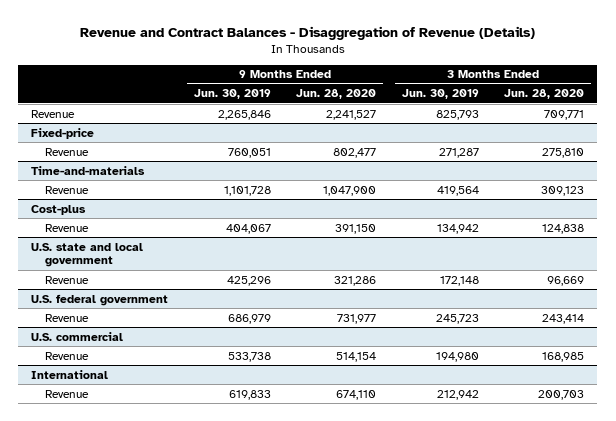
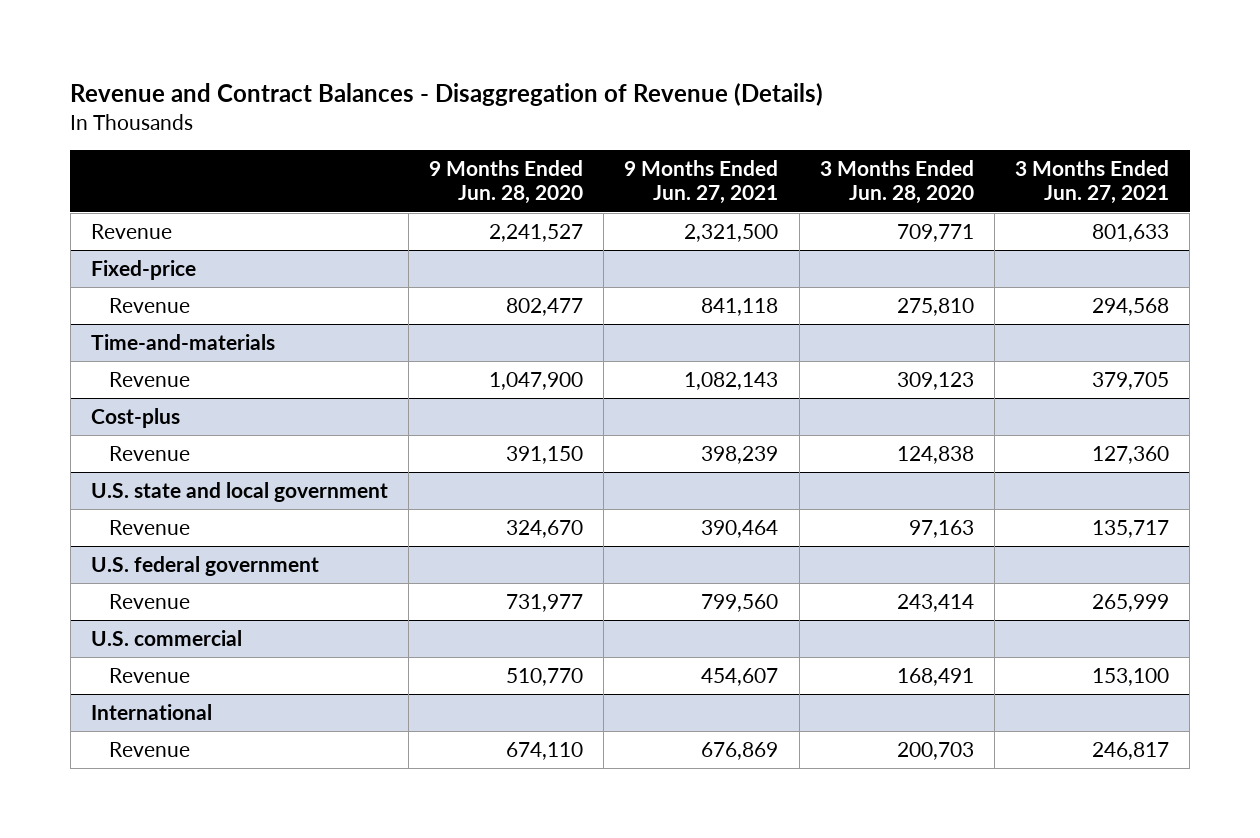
[193,89,271,100] Jun. 30, 2019 -> none
[401,89,479,100] Jun. 30, 2019 -> none
none -> [624,160,779,205] 9 Months Ended Jun. 27, 2021
none -> [1015,160,1170,205] 3 Months Ended Jun. 27, 2021
[334,275,377,286] 321,286 -> [506,519,584,538] 324,670
[547,275,585,286] 96,669 -> [908,519,974,538] 97,163
[336,351,377,362] 514,154 -> [506,667,584,686] 510,770
[542,351,585,362] 168,985 -> [896,667,974,686] 168,491

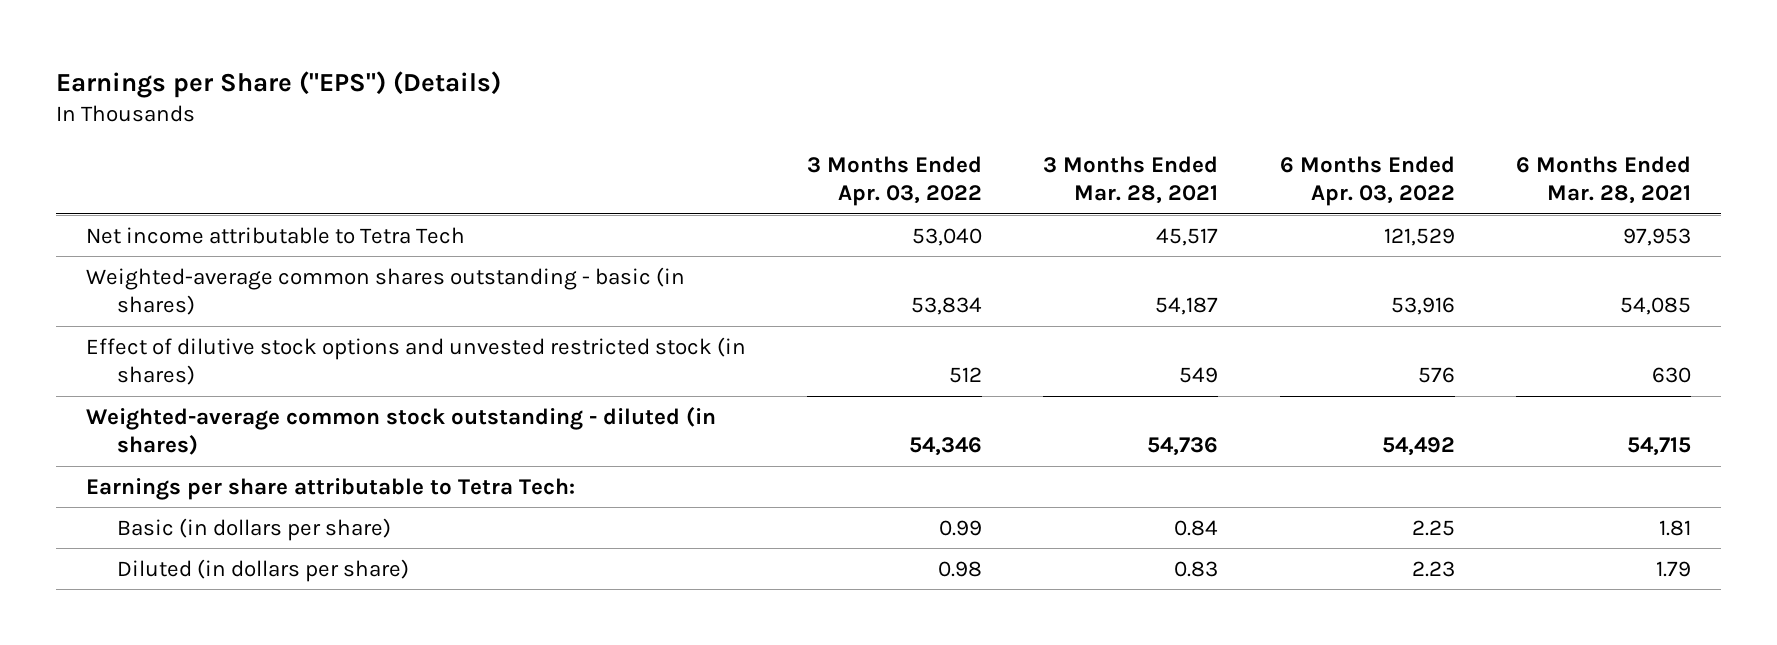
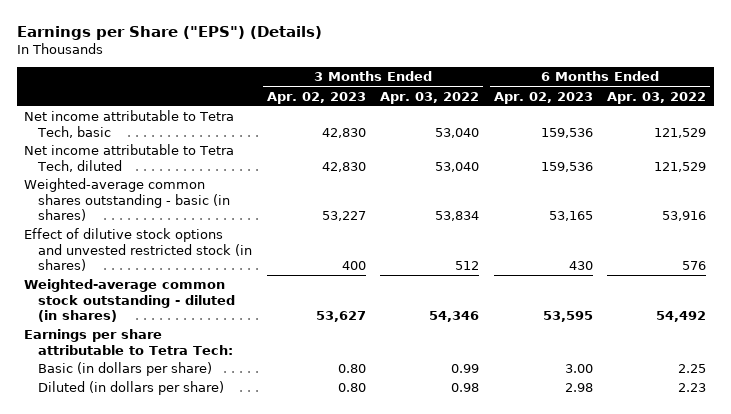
[1043,155,1219,205] 3 Months Ended Mar. 28, 2021 -> none
[1515,155,1691,205] 6 Months Ended Mar. 28, 2021 -> none
none -> [266,91,366,104] Apr. 02, 2023
none -> [493,91,593,104] Apr. 02, 2023
[86,226,466,244] Net income attributable to Tetra Tech -> [24,110,235,138] Net income attributable to Tetra Tech, basic
none -> [24,144,235,172] Net income attributable to Tetra Tech, diluted

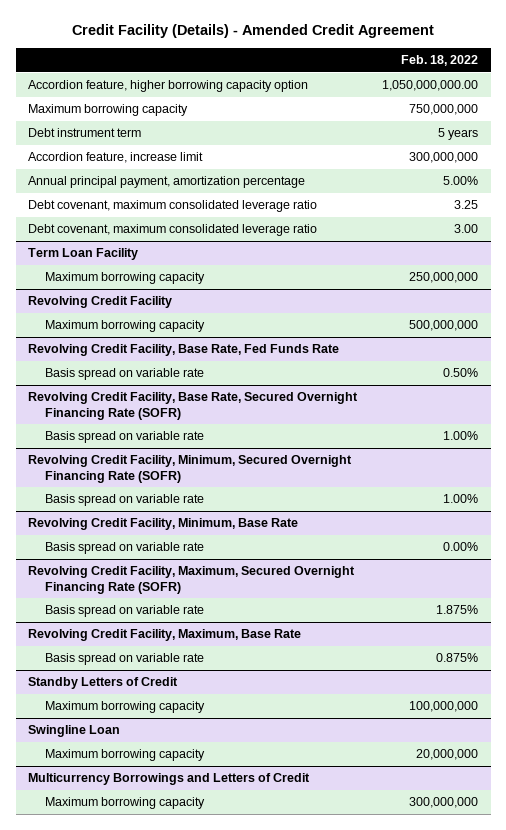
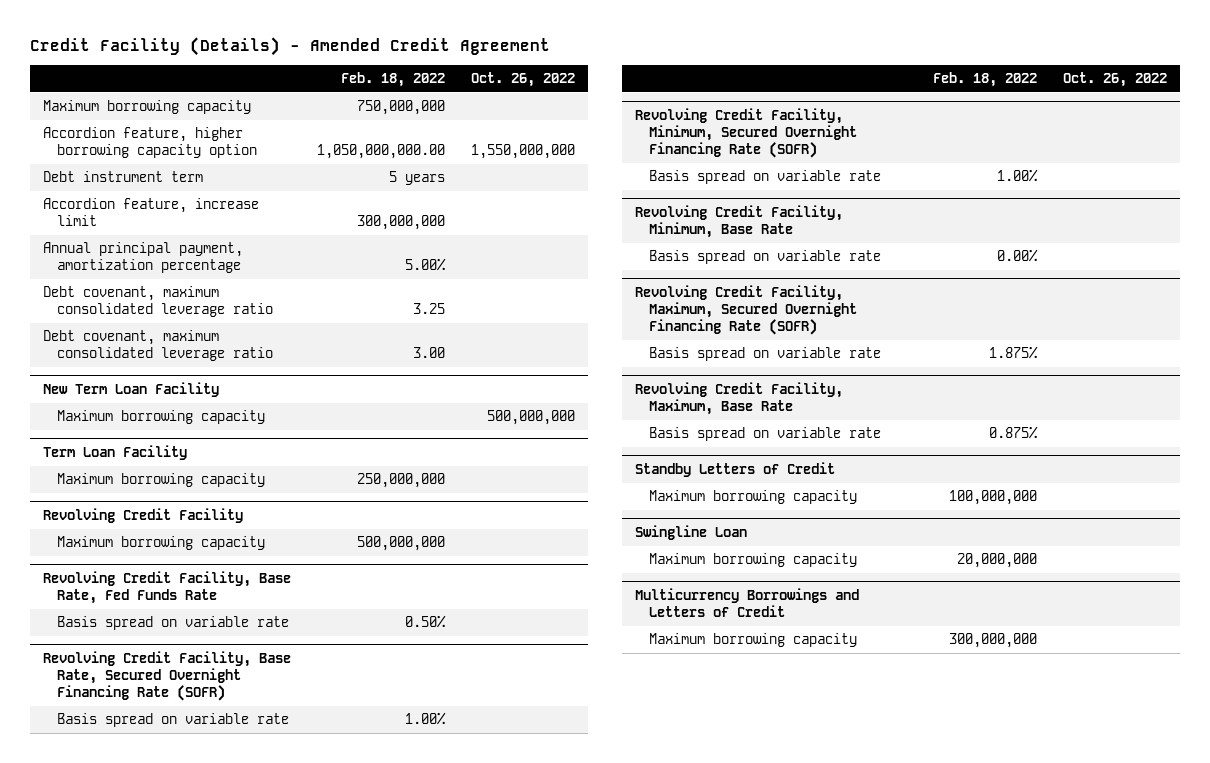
none -> [470,71,575,87] Oct. 26, 2022
[28,80,309,93] Accordion feature, higher borrowing capacity option -> [42,127,257,159] Accordion feature, higher borrowing capacity option
none -> [42,381,219,397] New Term Loan Facility
none -> [56,410,265,425] Maximum borrowing capacity

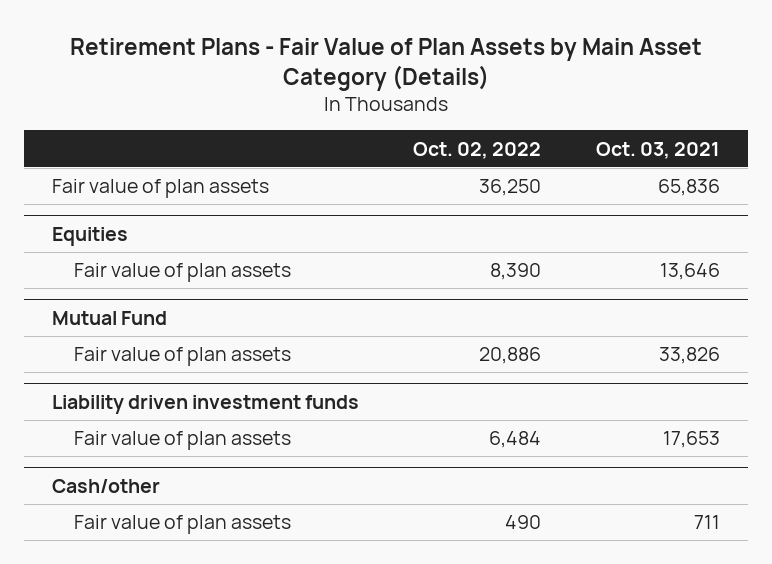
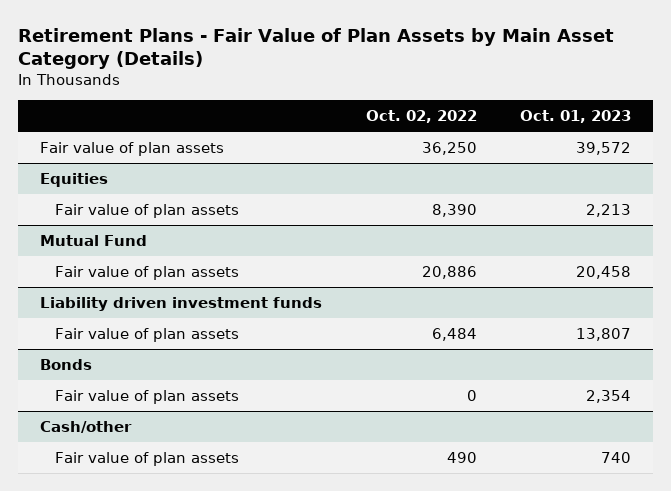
[596,141,721,159] Oct. 03, 2021 -> none
none -> [520,110,632,124] Oct. 01, 2023
none -> [40,359,93,371] Bonds
none -> [54,390,239,405] Fair value of plan assets

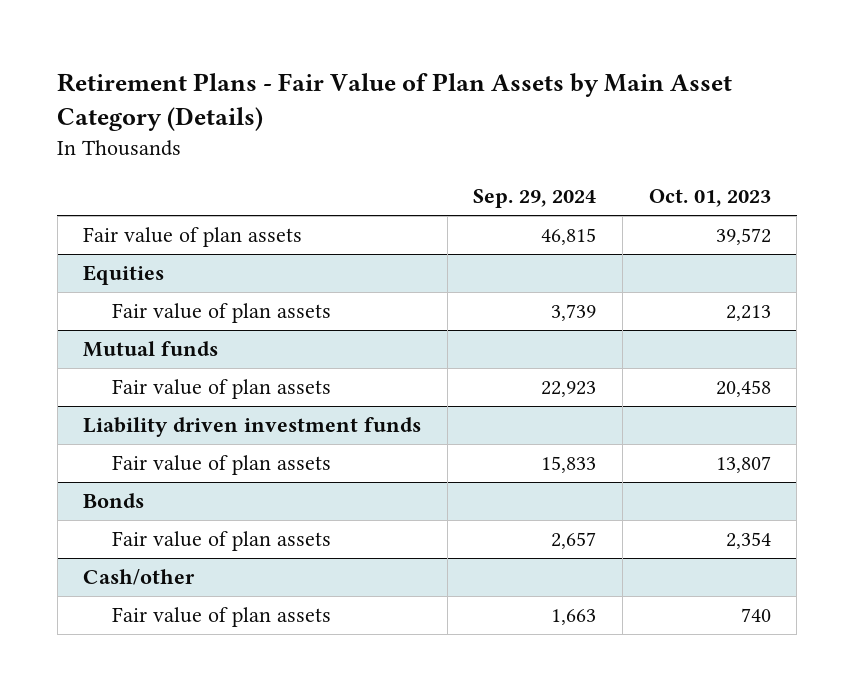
[365,110,477,124] Oct. 02, 2022 -> none
none -> [473,189,597,209] Sep. 29, 2024
[40,235,148,247] Mutual Fund -> [83,341,219,358] Mutual funds

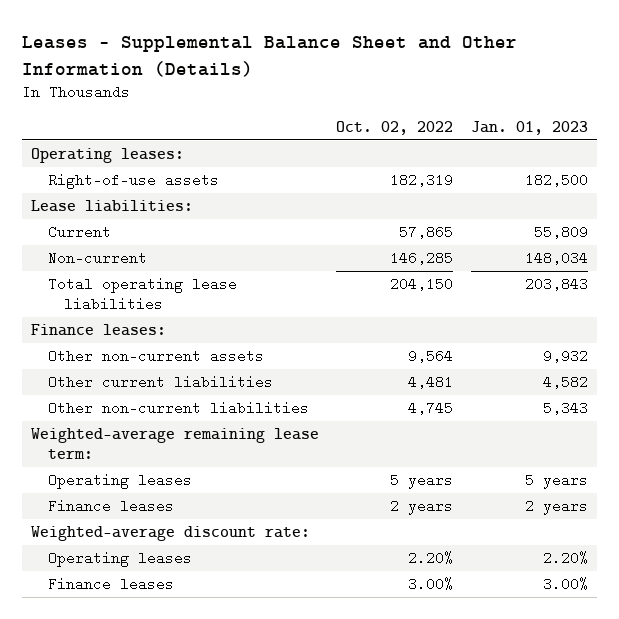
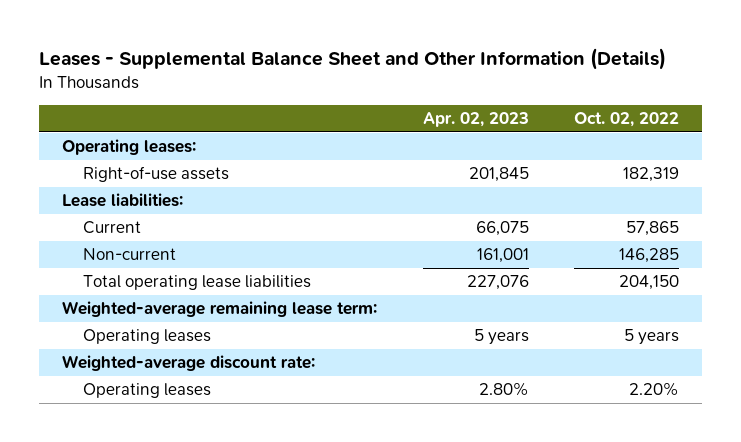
[470,121,588,136] Jan. 01, 2023 -> none
none -> [422,111,529,127] Apr. 02, 2023
[30,324,166,337] Finance leases: -> none
[47,349,264,364] Other non-current assets -> none
[47,375,273,390] Other current liabilities -> none
[47,401,309,416] Other non-current liabilities -> none
[47,499,174,514] Finance leases -> none
[47,577,174,592] Finance leases -> none

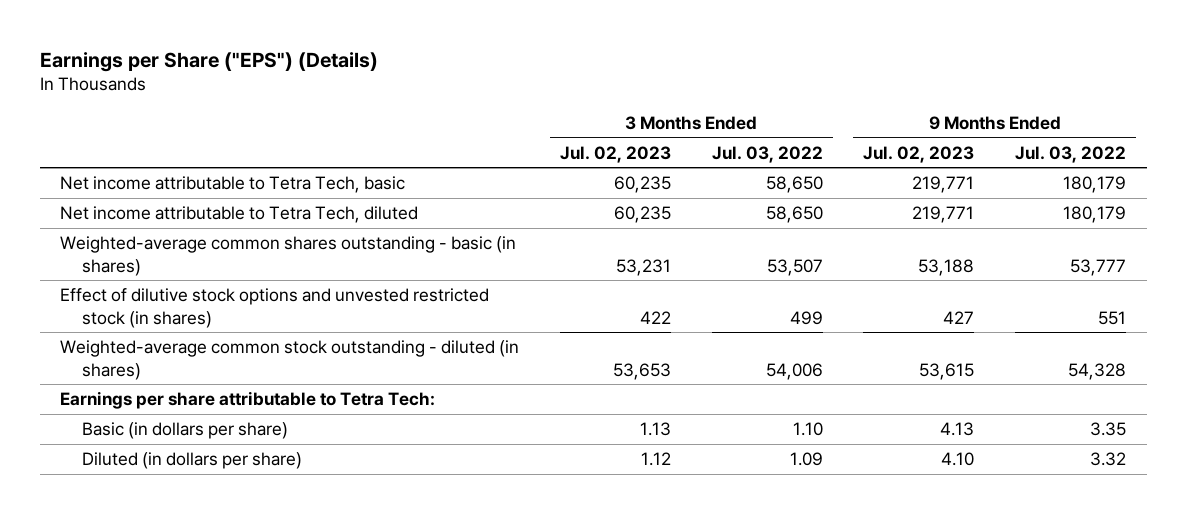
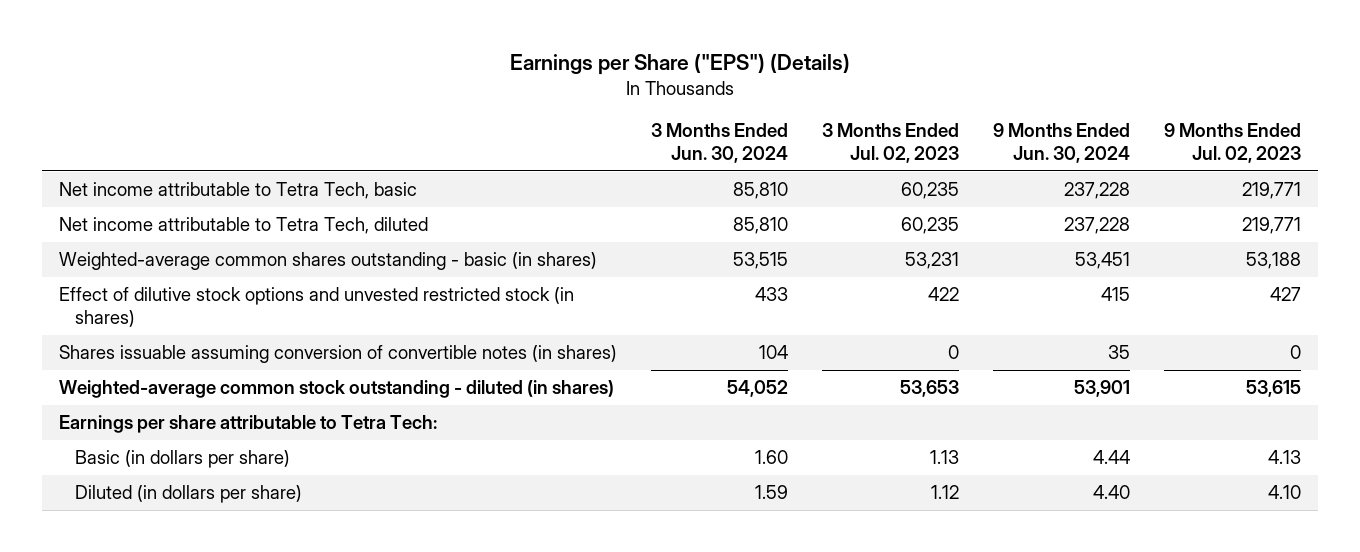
[711,145,823,163] Jul. 03, 2022 -> none
[1015,145,1127,163] Jul. 03, 2022 -> none
none -> [650,123,788,164] 3 Months Ended Jun. 30, 2024
none -> [992,123,1130,164] 9 Months Ended Jun. 30, 2024
none -> [58,345,617,364] Shares issuable assuming conversion of convertible notes (in shares)

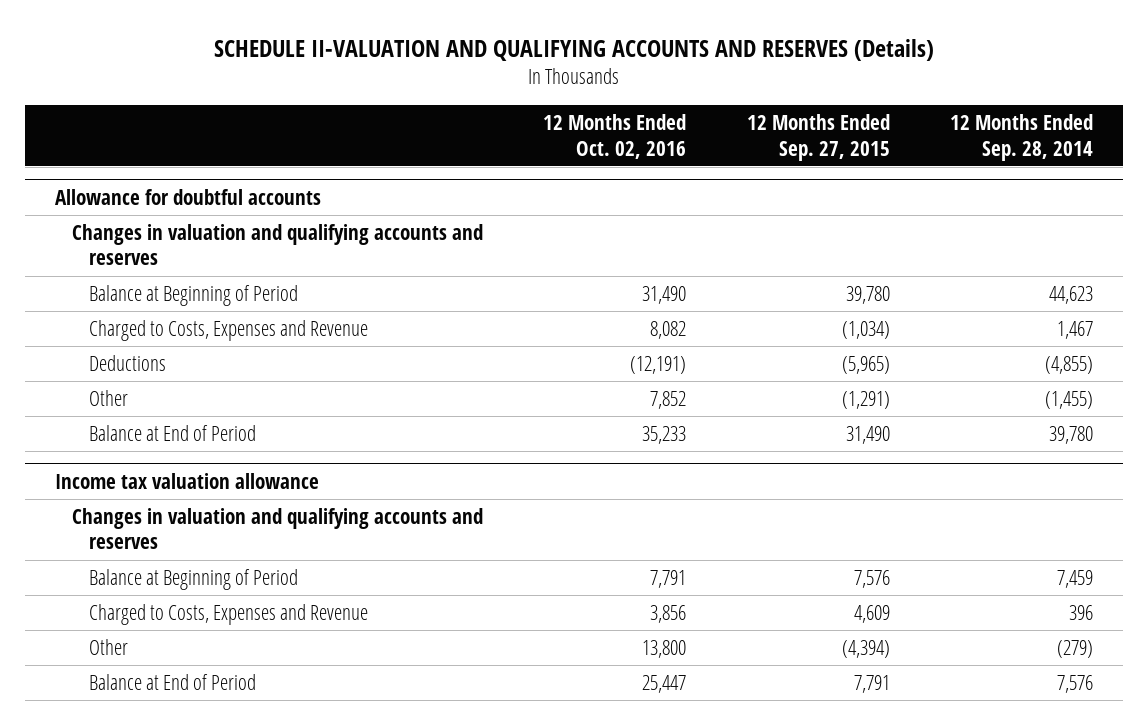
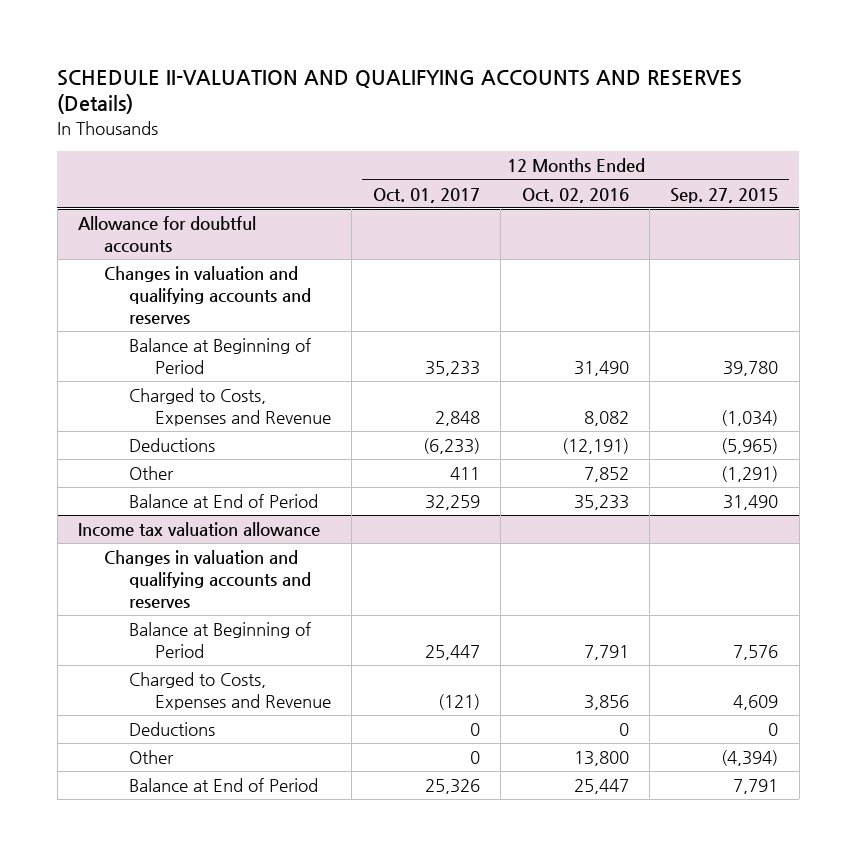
[950,114,1094,161] 12 Months Ended Sep. 28, 2014 -> none
none -> [372,187,480,203] Oct. 01, 2017
none -> [129,722,216,737] Deductions

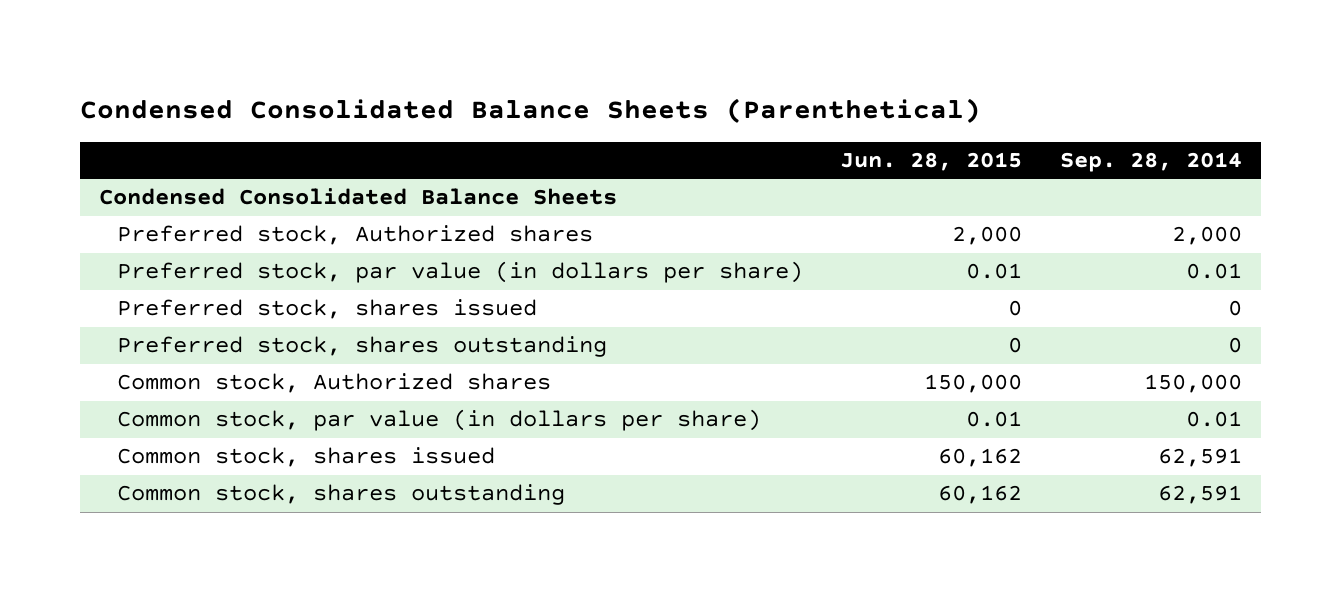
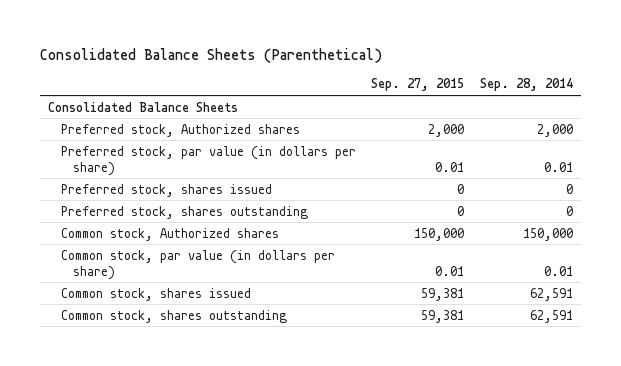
[80,97,982,123] Condensed Consolidated Balance Sheets (Parenthetical) -> [40,47,383,63] Consolidated Balance Sheets (Parenthetical)
[840,152,1023,172] Jun. 28, 2015 -> none
none -> [371,78,465,92] Sep. 27, 2015
[98,188,617,206] Condensed Consolidated Balance Sheets -> [47,101,238,112] Consolidated Balance Sheets

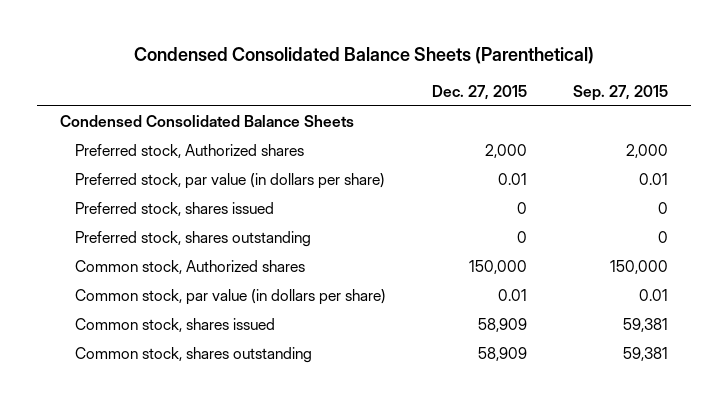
[40,47,383,63] Consolidated Balance Sheets (Parenthetical) -> [134,47,595,65] Condensed Consolidated Balance Sheets (Parenthetical)
[479,78,573,92] Sep. 28, 2014 -> none
none -> [431,85,527,101] Dec. 27, 2015
[47,101,238,112] Consolidated Balance Sheets -> [60,115,355,128] Condensed Consolidated Balance Sheets

